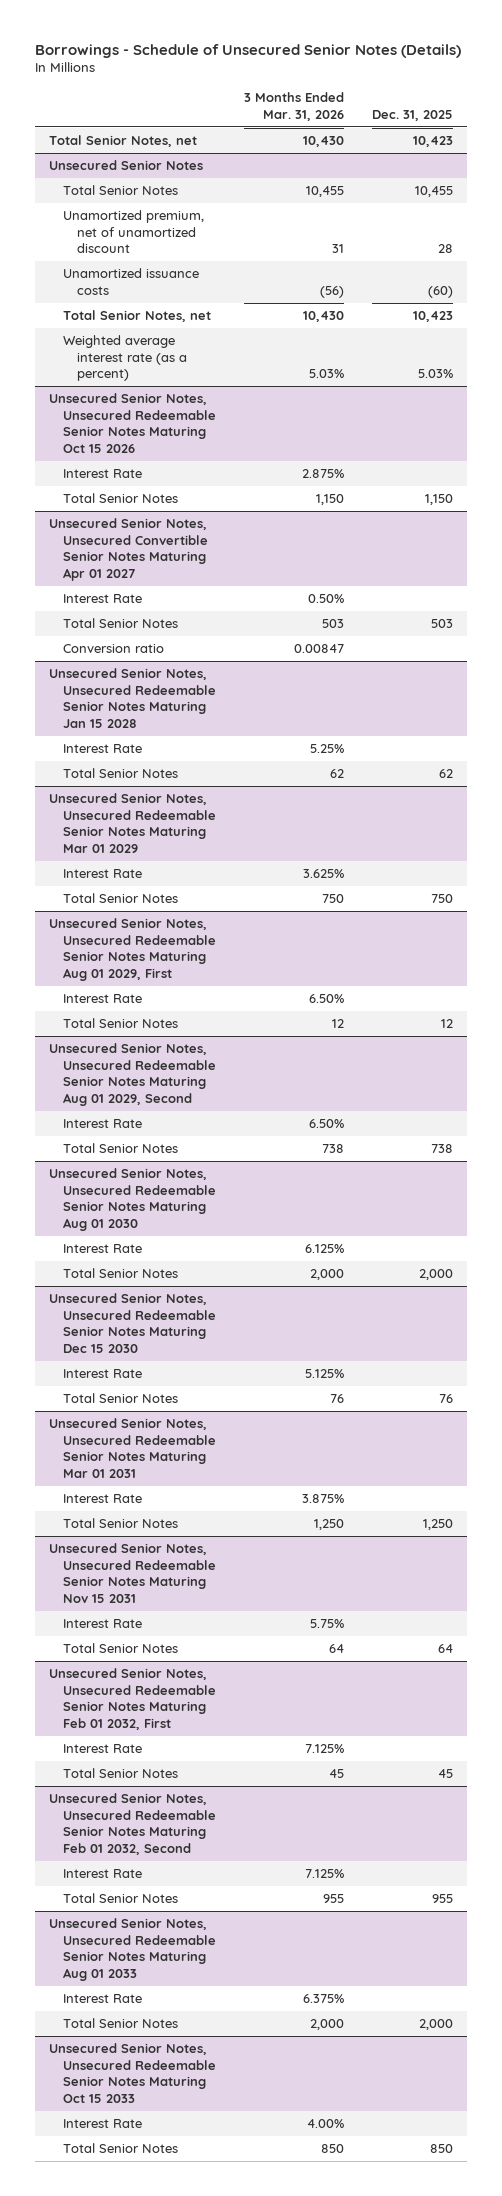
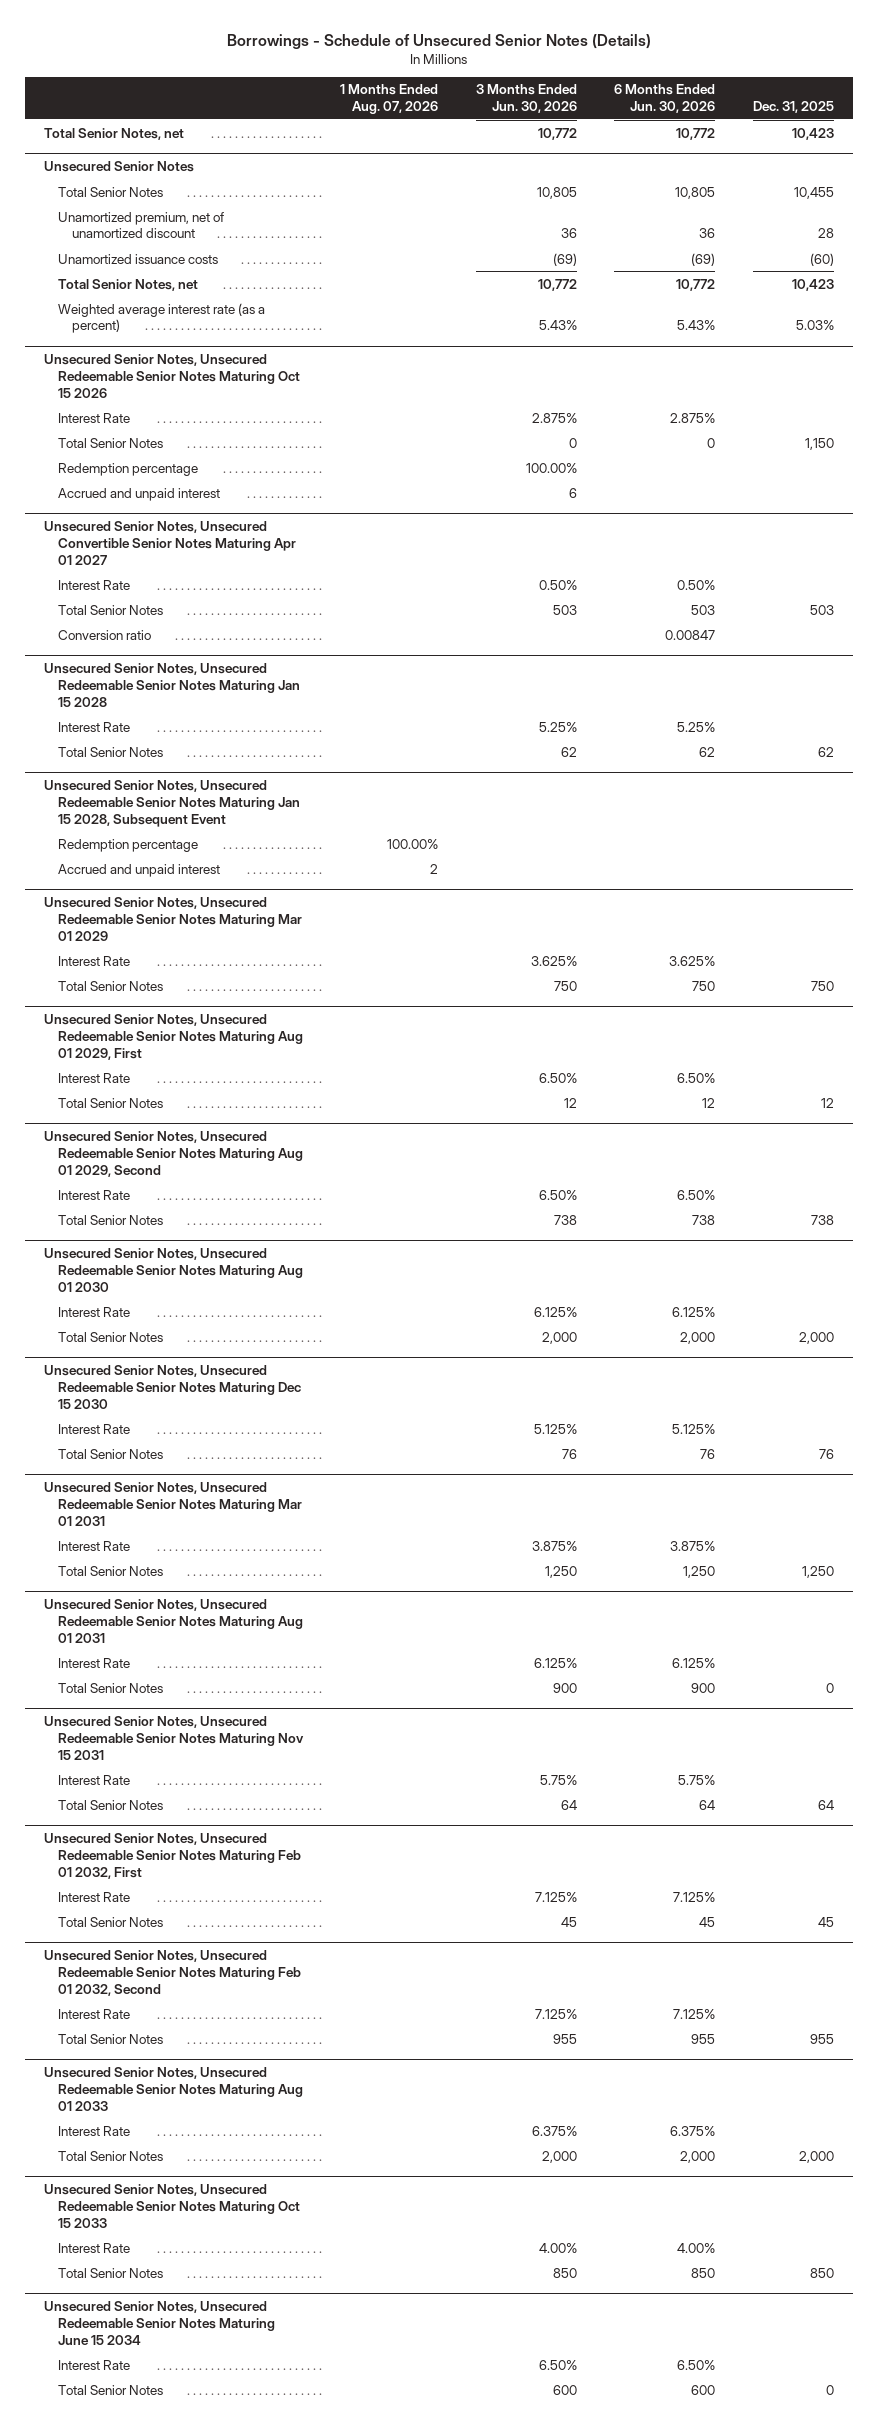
[243,91,344,121] 3 Months Ended Mar. 31, 2026 -> none
none -> [340,84,439,115] 1 Months Ended Aug. 07, 2026
none -> [475,84,577,114] 3 Months Ended Jun. 30, 2026
none -> [614,84,716,114] 6 Months Ended Jun. 30, 2026
none -> [57,462,198,476] Redemption percentage
none -> [57,487,220,501] Accrued and unpaid interest
none -> [43,779,300,827] Unsecured Senior Notes, Unsecured Redeemable Senior Notes Maturing Jan 15 2028, Subsequent Event
none -> [57,838,198,852] Redemption percentage
none -> [57,863,220,877] Accrued and unpaid interest
none -> [43,1598,303,1643] Unsecured Senior Notes, Unsecured Redeemable Senior Notes Maturing Aug 01 2031
none -> [57,1657,130,1668] Interest Rate
none -> [57,1682,163,1693] Total Senior Notes
none -> [43,2300,275,2345] Unsecured Senior Notes, Unsecured Redeemable Senior Notes Maturing June 15 2034
none -> [57,2359,130,2370] Interest Rate
none -> [57,2384,163,2395] Total Senior Notes

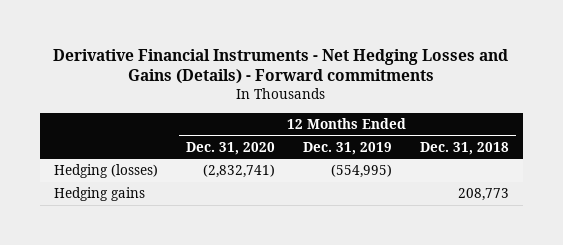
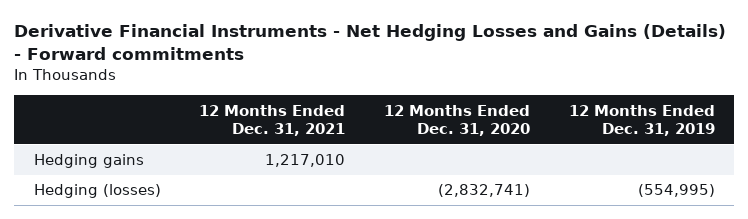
[419,141,509,155] Dec. 31, 2018 -> none
none -> [199,104,346,137] 12 Months Ended Dec. 31, 2021
[53,164,158,179] Hedging (losses) -> [33,184,161,199] Hedging (losses)

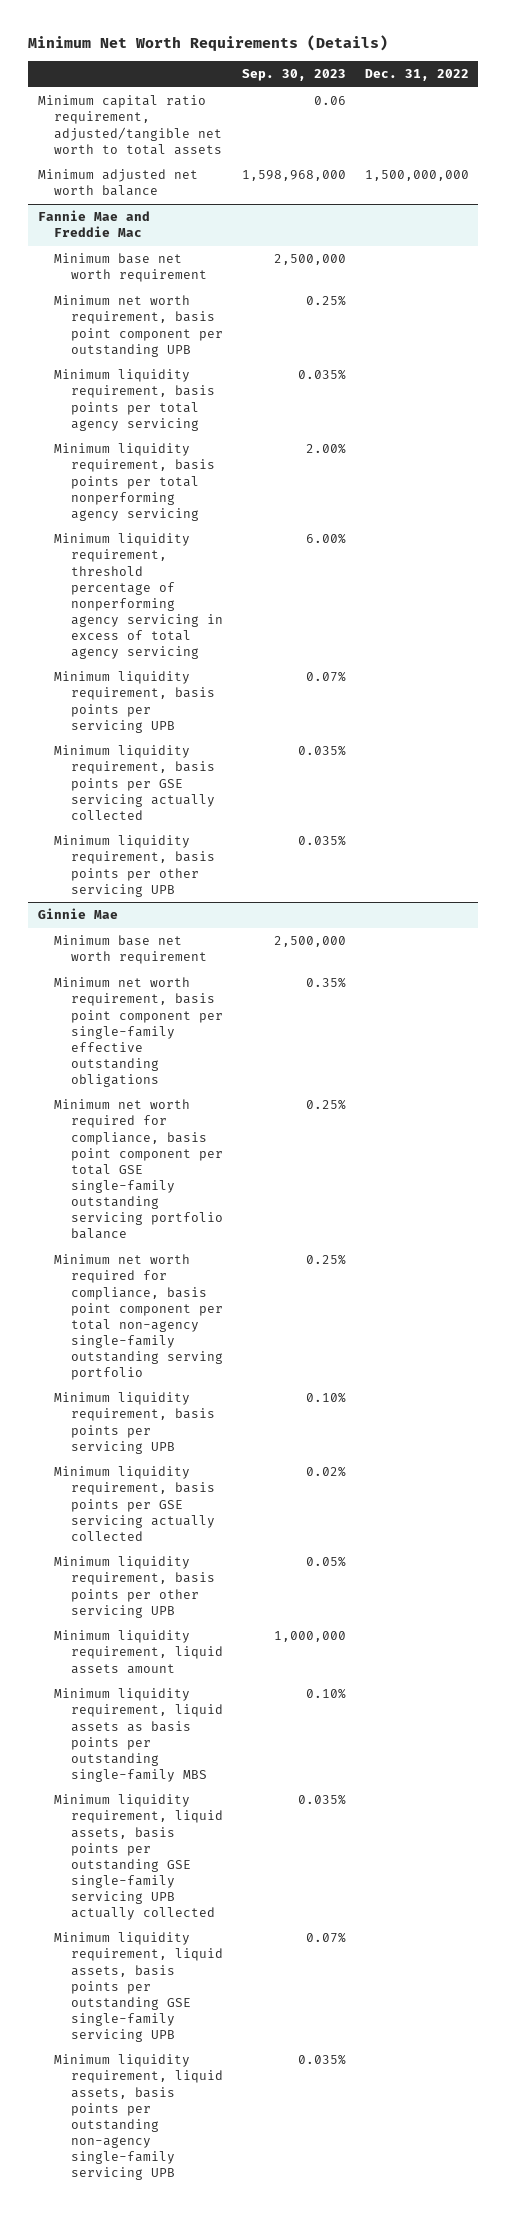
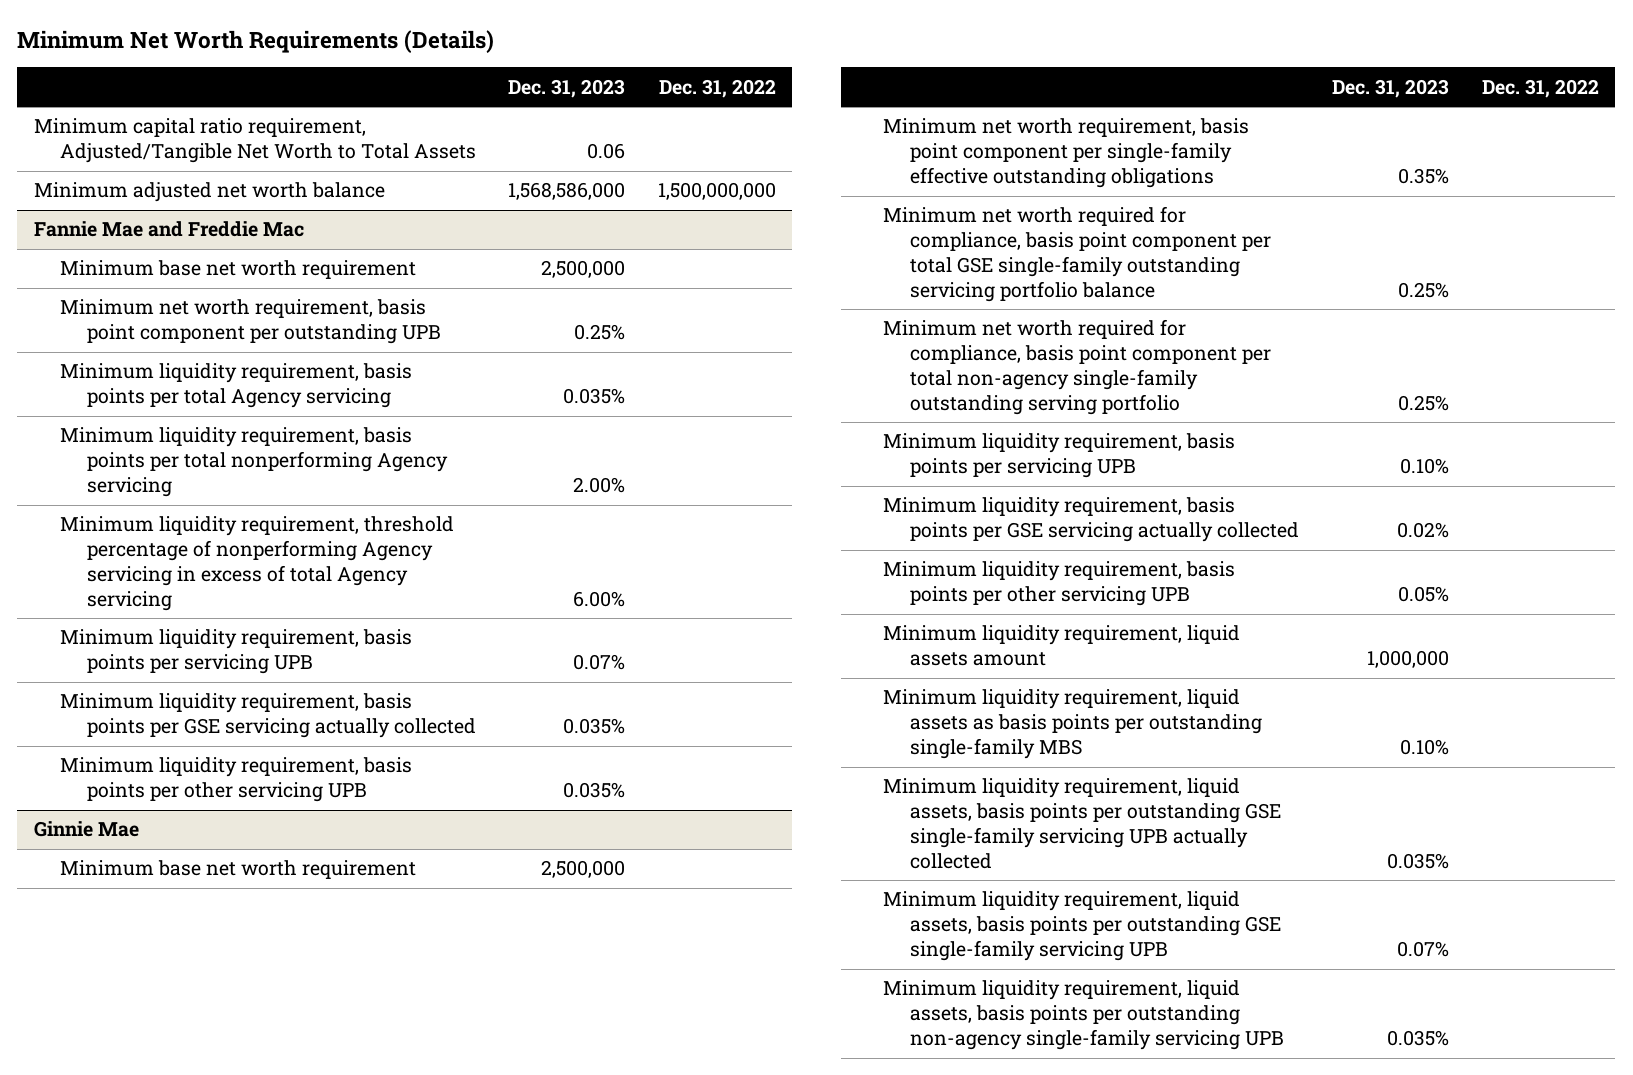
[241,69,346,82] Sep. 30, 2023 -> none
none -> [508,78,626,98] Dec. 31, 2023
[37,95,223,155] Minimum capital ratio requirement, adjusted/tangible net worth to total assets -> [33,118,477,164] Minimum capital ratio requirement, Adjusted/Tangible Net Worth to Total Assets
[54,369,215,431] Minimum liquidity requirement, basis points per total agency servicing -> [60,363,413,409] Minimum liquidity requirement, basis points per total Agency servicing
[54,443,215,521] Minimum liquidity requirement, basis points per total nonperforming agency servicing -> [60,427,448,498] Minimum liquidity requirement, basis points per total nonperforming Agency servicing
[54,533,223,659] Minimum liquidity requirement, threshold percentage of nonperforming agency servicing in excess of total agency servicing -> [60,516,455,612] Minimum liquidity requirement, threshold percentage of nonperforming Agency servicing in excess of total Agency servicing

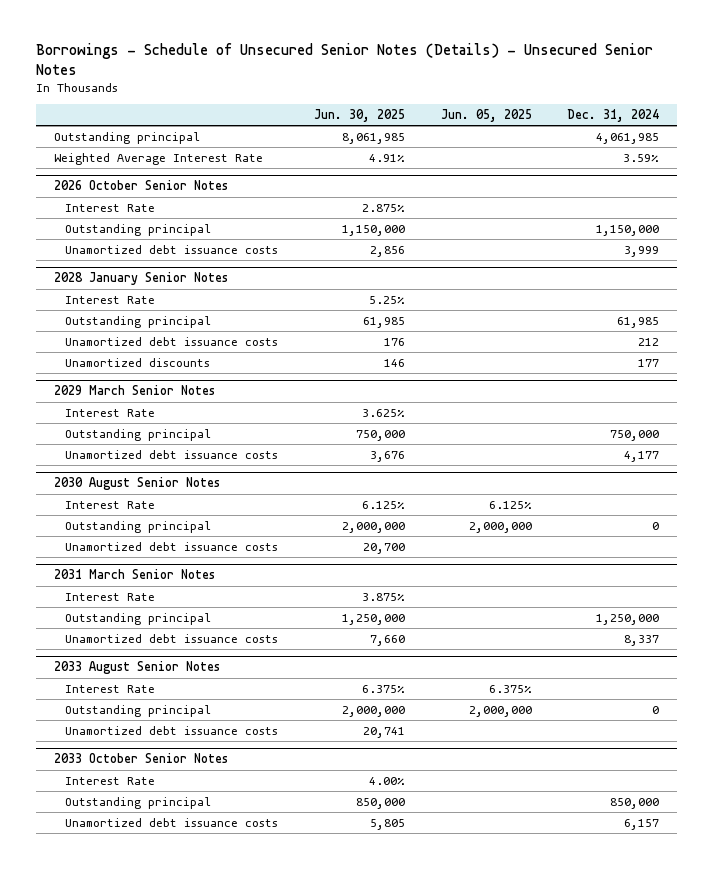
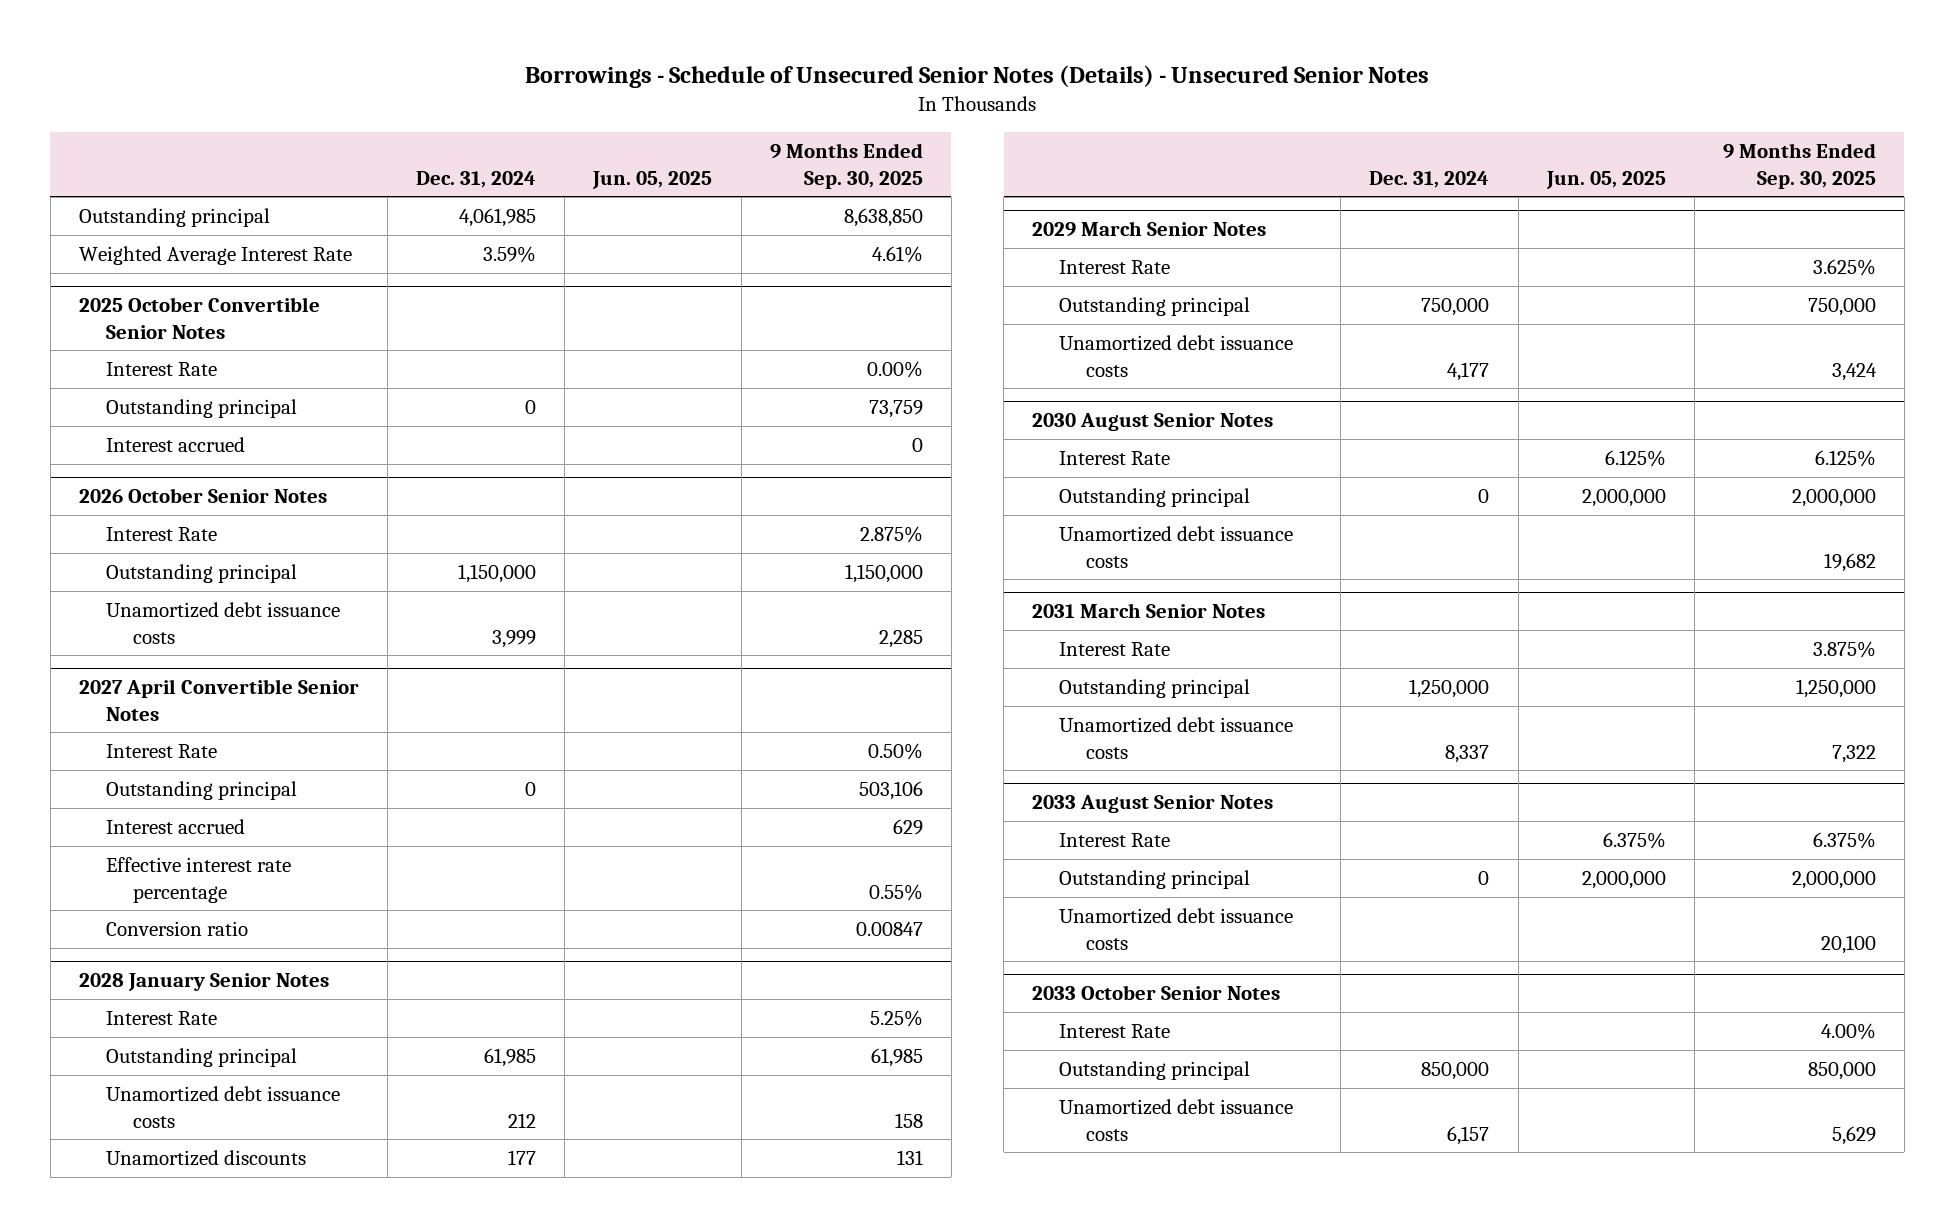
[313,109,405,123] Jun. 30, 2025 -> none
none -> [769,143,923,189] 9 Months Ended Sep. 30, 2025
none -> [79,297,321,339] 2025 October Convertible Senior Notes
none -> [105,361,217,376] Interest Rate
none -> [105,398,297,418] Outstanding principal
none -> [105,436,245,452] Interest accrued
none -> [79,679,360,721] 2027 April Convertible Senior Notes
none -> [105,743,217,758] Interest Rate
none -> [105,780,297,800] Outstanding principal
none -> [105,818,245,834] Interest accrued
none -> [105,856,291,903] Effective interest rate percentage
none -> [105,920,248,936] Conversion ratio

